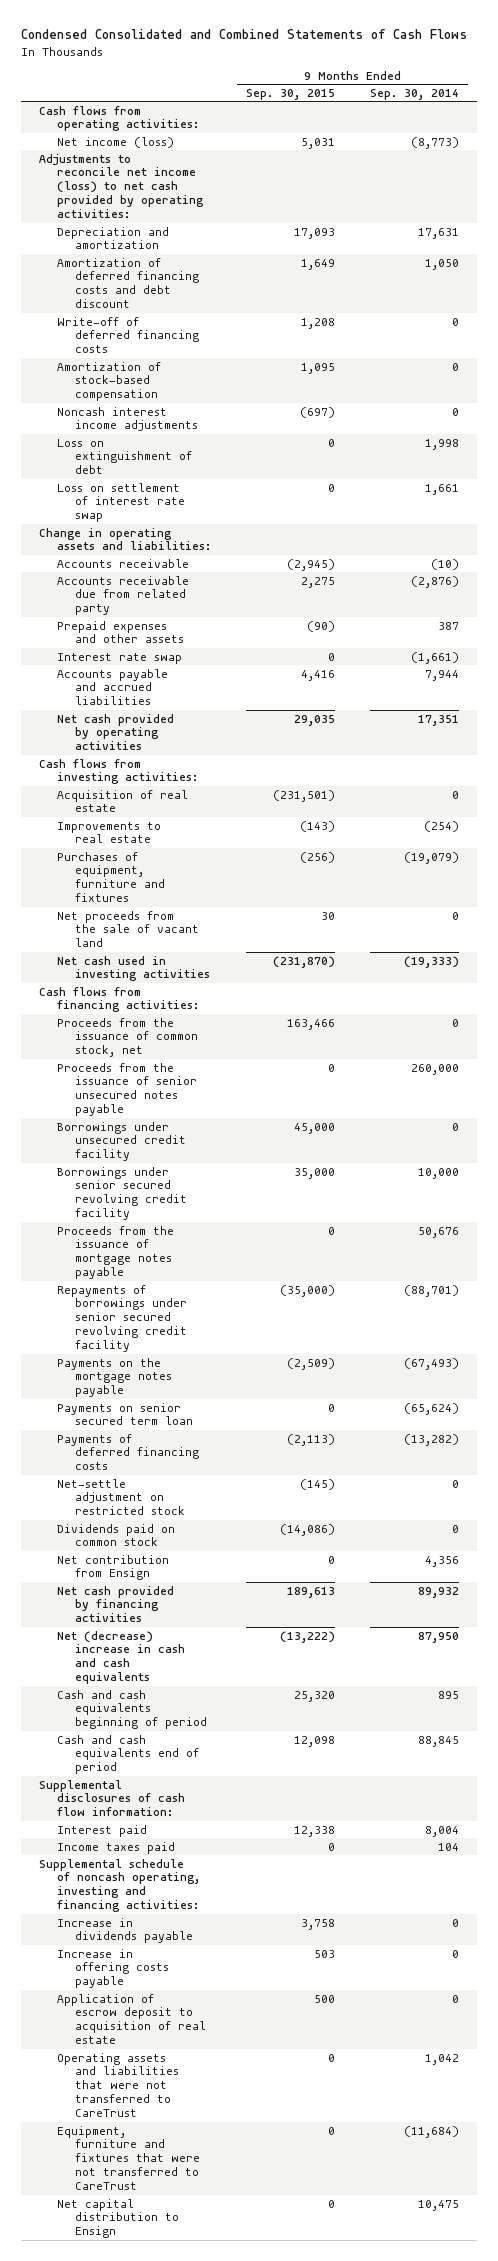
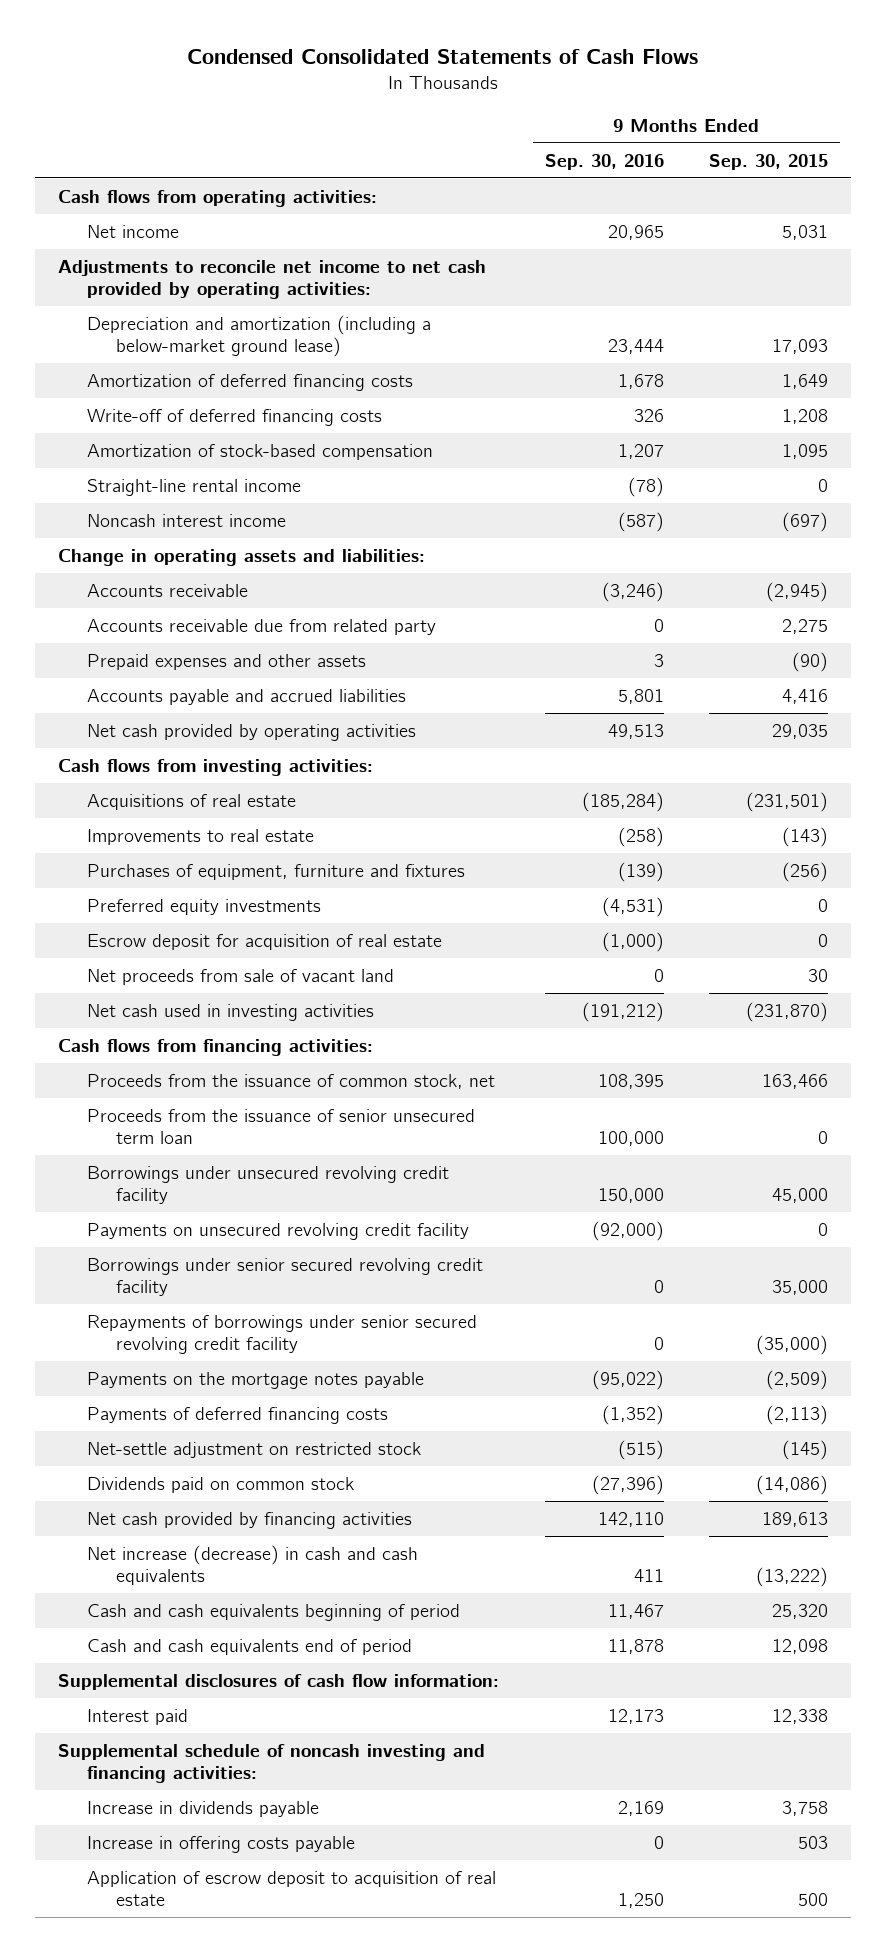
[21,29,468,40] Condensed Consolidated and Combined Statements of Cash Flows -> [187,49,699,65] Condensed Consolidated Statements of Cash Flows
[370,88,460,100] Sep. 30, 2014 -> none
none -> [544,153,664,170] Sep. 30, 2016
[56,136,174,148] Net income (loss) -> [87,224,180,238] Net income
[38,153,204,219] Adjustments to reconcile net income (loss) to net cash provided by operating activities: -> [58,259,487,299] Adjustments to reconcile net income to net cash provided by operating activities:
[56,226,169,250] Depreciation and amortization -> [87,314,432,357] Depreciation and amortization (including a below-market ground lease)
[56,257,200,309] Amortization of deferred financing costs and debt discount -> [87,373,414,391] Amortization of deferred financing costs
[56,438,193,475] Loss on extinguishment of debt -> none
[56,482,186,523] Loss on settlement of interest rate swap -> none
none -> [87,478,302,496] Straight-line rental income
[56,406,199,432] Noncash interest income adjustments -> [87,513,287,527] Noncash interest income
[56,652,182,664] Interest rate swap -> none
[56,789,188,813] Acquisition of real estate -> [87,793,297,810] Acquisitions of real estate
none -> [87,898,322,915] Preferred equity investments
none -> [87,933,443,950] Escrow deposit for acquisition of real estate
[56,910,200,948] Net proceeds from the sale of vacant land -> [87,968,395,985] Net proceeds from sale of vacant land
[56,1062,198,1117] Proceeds from the issuance of senior unsecured notes payable -> [87,1108,476,1144] Proceeds from the issuance of senior unsecured term loan
[56,1121,187,1162] Borrowings under unsecured credit facility -> [87,1165,450,1204] Borrowings under unsecured revolving credit facility
none -> [87,1222,470,1240] Payments on unsecured revolving credit facility
[56,1225,174,1280] Proceeds from the issuance of mortgage notes payable -> none
[56,1402,194,1426] Payments on senior secured term loan -> none
[56,1554,169,1581] Net contribution from Ensign -> none
[56,1630,186,1685] Net (decrease) increase in cash and cash equivalents -> [87,1544,419,1585] Net increase (decrease) in cash and cash equivalents
[56,1841,175,1854] Income taxes paid -> none
[38,1858,200,1913] Supplemental schedule of noncash operating, investing and financing activities: -> [58,1743,486,1783] Supplemental schedule of noncash investing and financing activities:
[56,2052,180,2118] Operating assets and liabilities that were not transferred to CareTrust -> none
[56,2125,201,2191] Equipment, furniture and fixtures that were not transferred to CareTrust -> none
[56,2198,180,2239] Net capital distribution to Ensign -> none

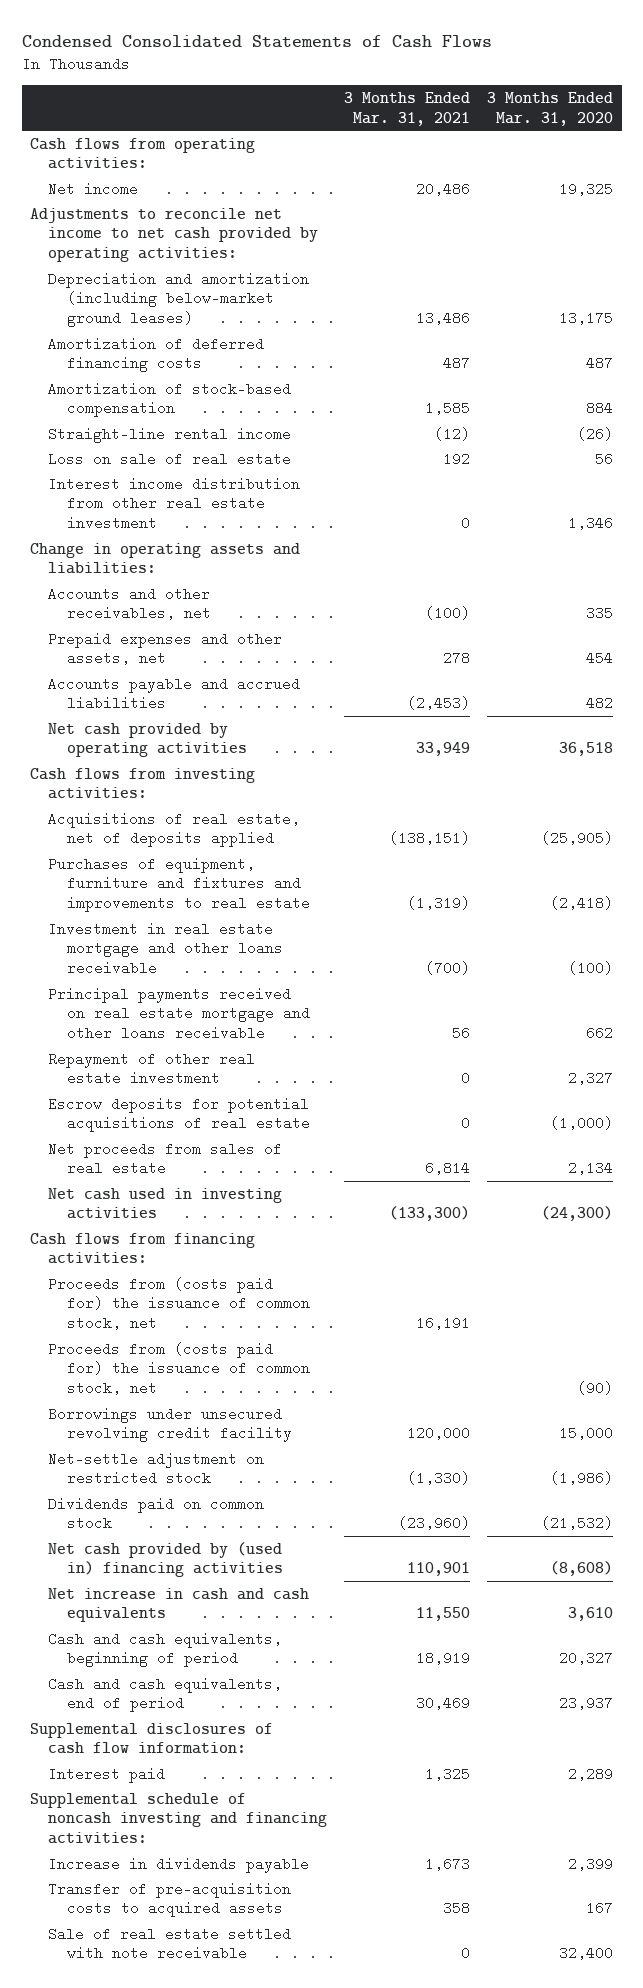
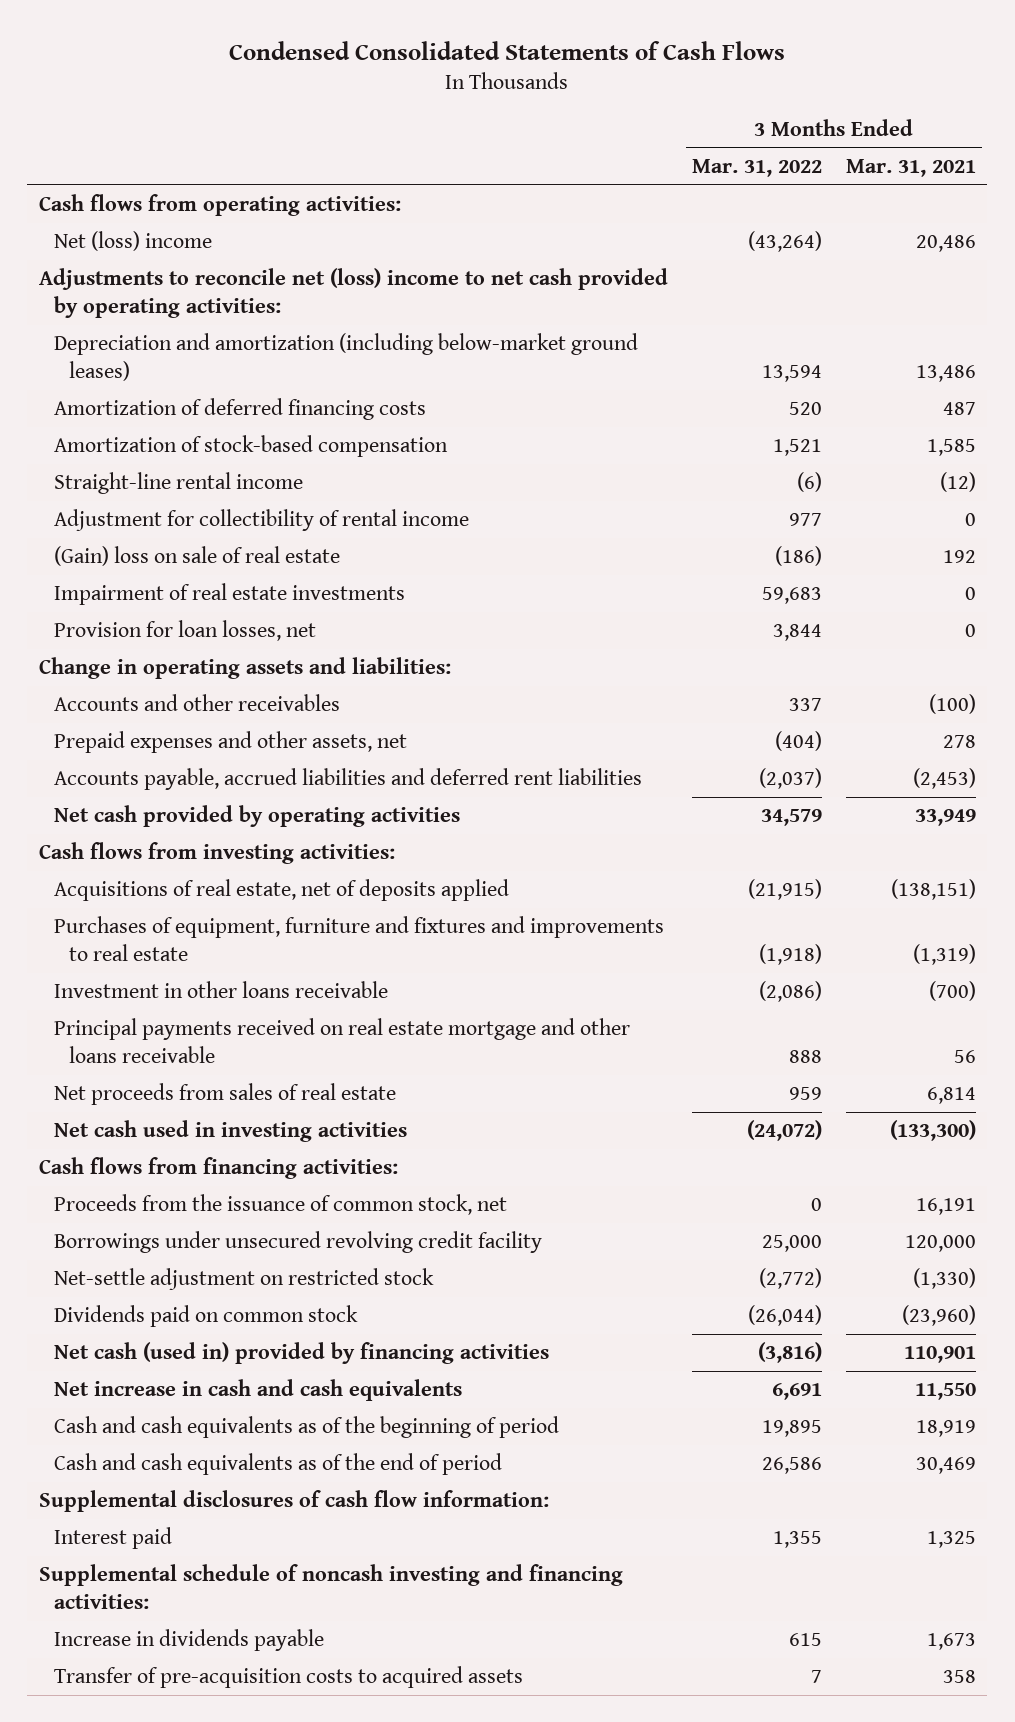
[487,91,614,126] 3 Months Ended Mar. 31, 2020 -> none
none -> [691,158,822,177] Mar. 31, 2022
[48,181,139,196] Net income -> [54,231,213,252] Net (loss) income
[30,207,319,263] Adjustments to reconcile net income to net cash provided by operating activities: -> [39,268,669,318] Adjustments to reconcile net (loss) income to net cash provided by operating activities:
[48,476,301,531] Interest income distribution from other real estate investment -> none
none -> [54,509,470,532] Adjustment for collectibility of rental income
[48,451,292,466] Loss on sale of real estate -> [54,546,341,567] (Gain) loss on sale of real estate
none -> [54,583,406,606] Impairment of real estate investments
none -> [54,620,317,642] Provision for loan losses, net
[48,586,211,621] Accounts and other receivables, net -> [54,694,341,712] Accounts and other receivables
[48,676,301,711] Accounts payable and accrued liabilities -> [54,768,643,791] Accounts payable, accrued liabilities and deferred rent liabilities
[48,921,283,976] Investment in real estate mortgage and other loans receivable -> [54,981,389,999] Investment in other loans receivable
[48,1051,256,1086] Repayment of other real estate investment -> none
[48,1096,310,1133] Escrow deposits for potential acquisitions of real estate -> none
[48,1341,310,1396] Proceeds from (costs paid for) the issuance of common stock, net -> none
[48,1276,310,1331] Proceeds from (costs paid for) the issuance of common stock, net -> [54,1194,508,1216] Proceeds from the issuance of common stock, net
[48,1541,283,1578] Net cash provided by (used in) financing activities -> [54,1342,550,1365] Net cash (used in) provided by financing activities
[48,1631,283,1668] Cash and cash equivalents, beginning of period -> [54,1416,560,1439] Cash and cash equivalents as of the beginning of period
[48,1676,283,1713] Cash and cash equivalents, end of period -> [54,1453,503,1476] Cash and cash equivalents as of the end of period
[48,1926,292,1961] Sale of real estate settled with note receivable -> none

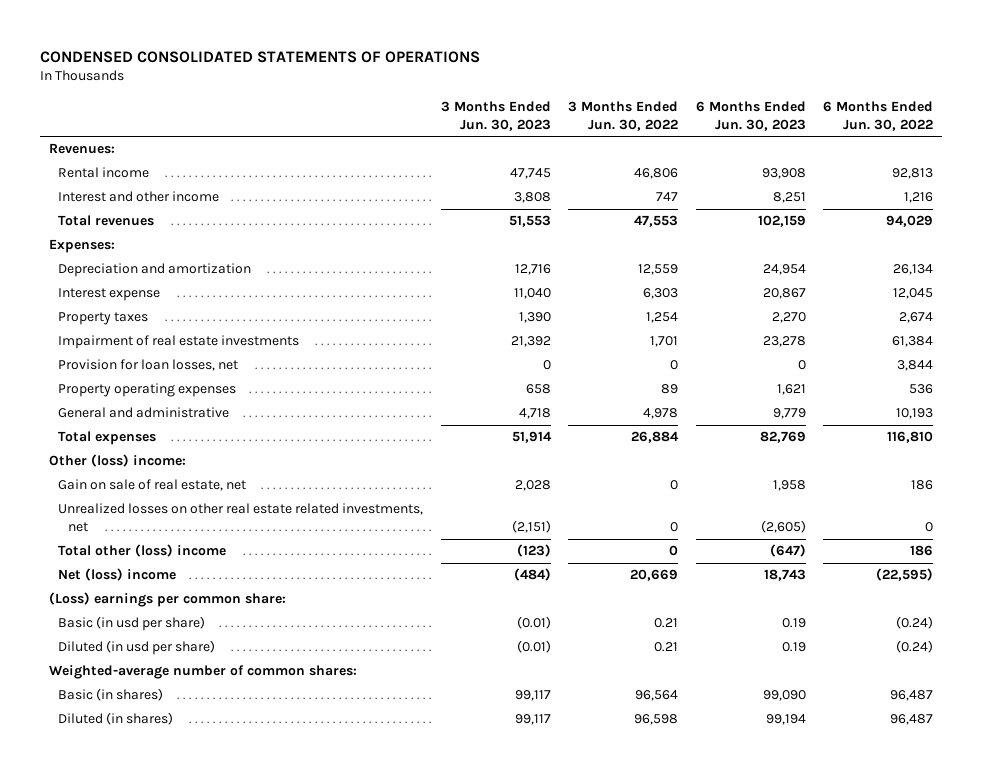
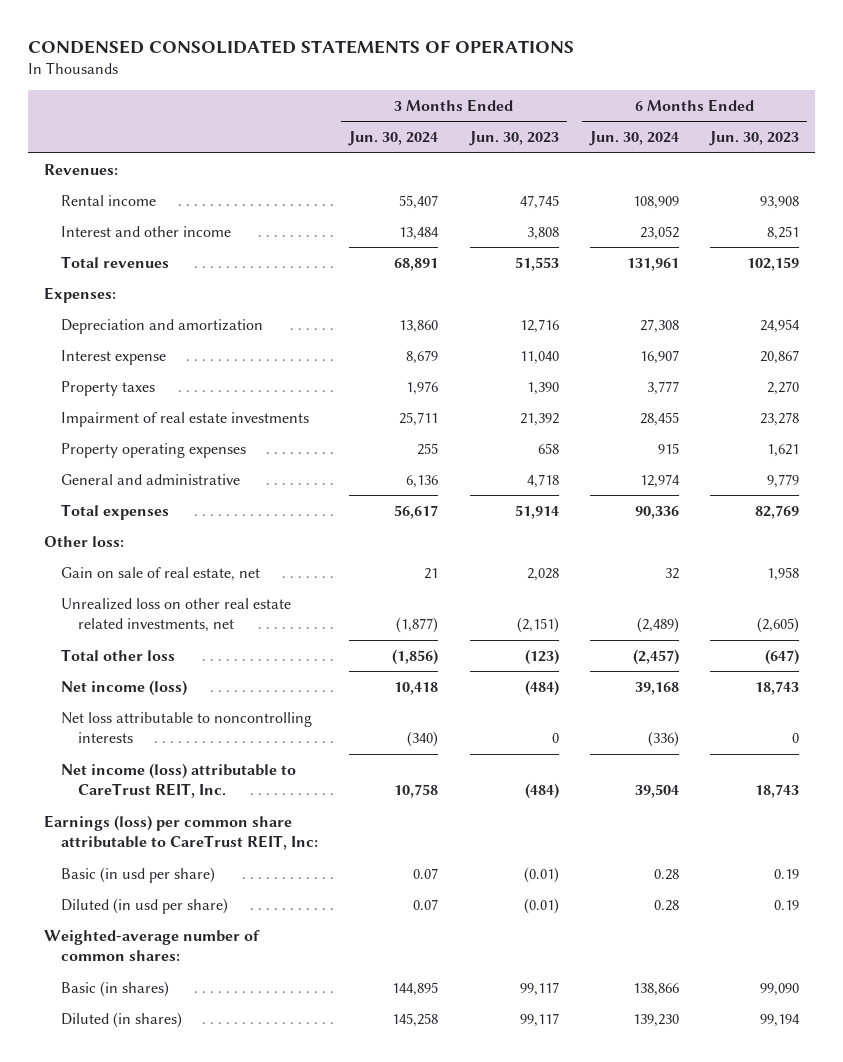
[568,100,679,131] 3 Months Ended Jun. 30, 2022 -> none
[822,100,933,131] 6 Months Ended Jun. 30, 2022 -> none
none -> [348,131,439,147] Jun. 30, 2024
none -> [589,131,680,147] Jun. 30, 2024
[58,359,239,372] Provision for loan losses, net -> none
[48,454,186,468] Other (loss) income: -> [43,535,124,547] Other loss:
[58,503,424,533] Unrealized losses on other real estate related investments, net -> [60,597,291,632] Unrealized loss on other real estate related investments, net
[58,544,227,558] Total other (loss) income -> [60,648,175,661] Total other loss
none -> [60,679,187,696] Net income (loss)
none -> [60,711,312,743] Net loss attributable to noncontrolling interests
[58,568,177,582] Net (loss) income -> [60,762,296,798] Net income (loss) attributable to CareTrust REIT, Inc.
[48,592,286,608] (Loss) earnings per common share: -> [43,814,318,850] Earnings (loss) per common share attributable to CareTrust REIT, Inc:

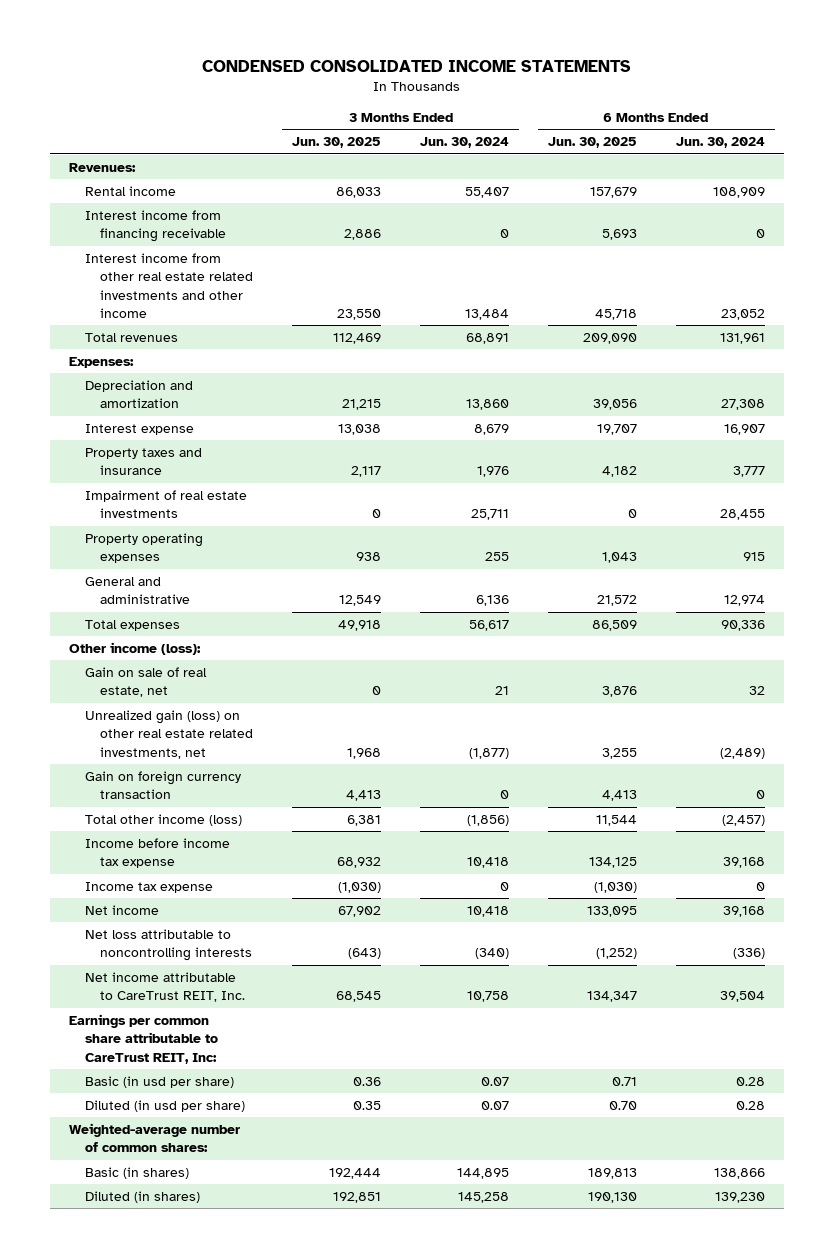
[27,39,574,54] CONDENSED CONSOLIDATED STATEMENTS OF OPERATIONS -> [202,59,632,72] CONDENSED CONSOLIDATED INCOME STATEMENTS
[468,131,559,147] Jun. 30, 2023 -> none
[709,131,800,147] Jun. 30, 2023 -> none
none -> [292,137,382,149] Jun. 30, 2025
none -> [547,137,637,149] Jun. 30, 2025
none -> [84,209,227,243] Interest income from financing receivable
[60,225,231,237] Interest and other income -> [84,252,254,318] Interest income from other real estate related investments and other income
[60,380,155,396] Property taxes -> [84,447,202,476] Property taxes and insurance
[43,535,124,547] Other loss: -> [69,641,202,655] Other income (loss):
[60,597,291,632] Unrealized loss on other real estate related investments, net -> [84,709,254,759] Unrealized gain (loss) on other real estate related investments, net
none -> [84,770,241,800] Gain on foreign currency transaction
[60,648,175,661] Total other loss -> [84,813,242,826] Total other income (loss)
none -> [84,837,230,869] Income before income tax expense
none -> [84,881,213,893] Income tax expense
[60,679,187,696] Net income (loss) -> [84,904,159,915] Net income
[60,762,296,798] Net income (loss) attributable to CareTrust REIT, Inc. -> [84,971,246,1003] Net income attributable to CareTrust REIT, Inc.
[43,814,318,850] Earnings (loss) per common share attributable to CareTrust REIT, Inc: -> [69,1013,218,1064] Earnings per common share attributable to CareTrust REIT, Inc:

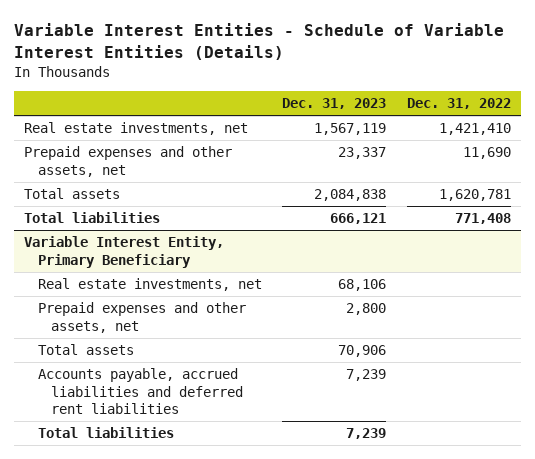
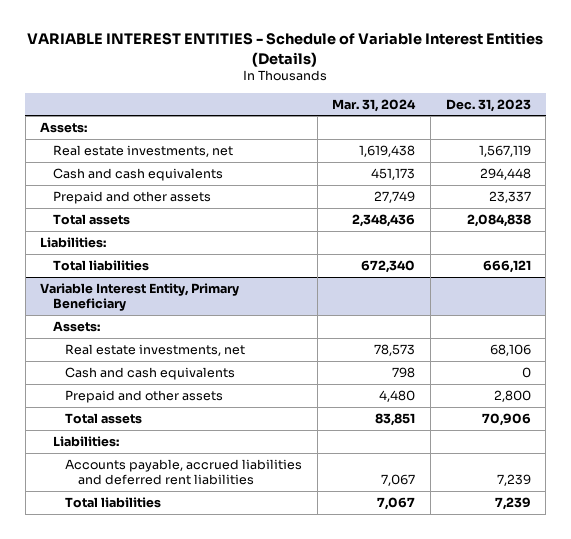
[13,22,504,60] Variable Interest Entities - Schedule of Variable Interest Entities (Details) -> [27,32,544,67] VARIABLE INTEREST ENTITIES - Schedule of Variable Interest Entities (Details)
[407,98,512,110] Dec. 31, 2022 -> none
none -> [332,98,417,112] Mar. 31, 2024
none -> [40,121,88,133] Assets:
none -> [52,167,223,181] Cash and cash equivalents
[24,146,233,177] Prepaid expenses and other assets, net -> [52,190,211,204] Prepaid and other assets
none -> [40,236,107,248] Liabilities:
none -> [52,320,100,332] Assets:
none -> [65,366,236,380] Cash and cash equivalents
[37,302,246,333] Prepaid expenses and other assets, net -> [65,389,224,403] Prepaid and other assets
none -> [52,435,119,447] Liabilities:

